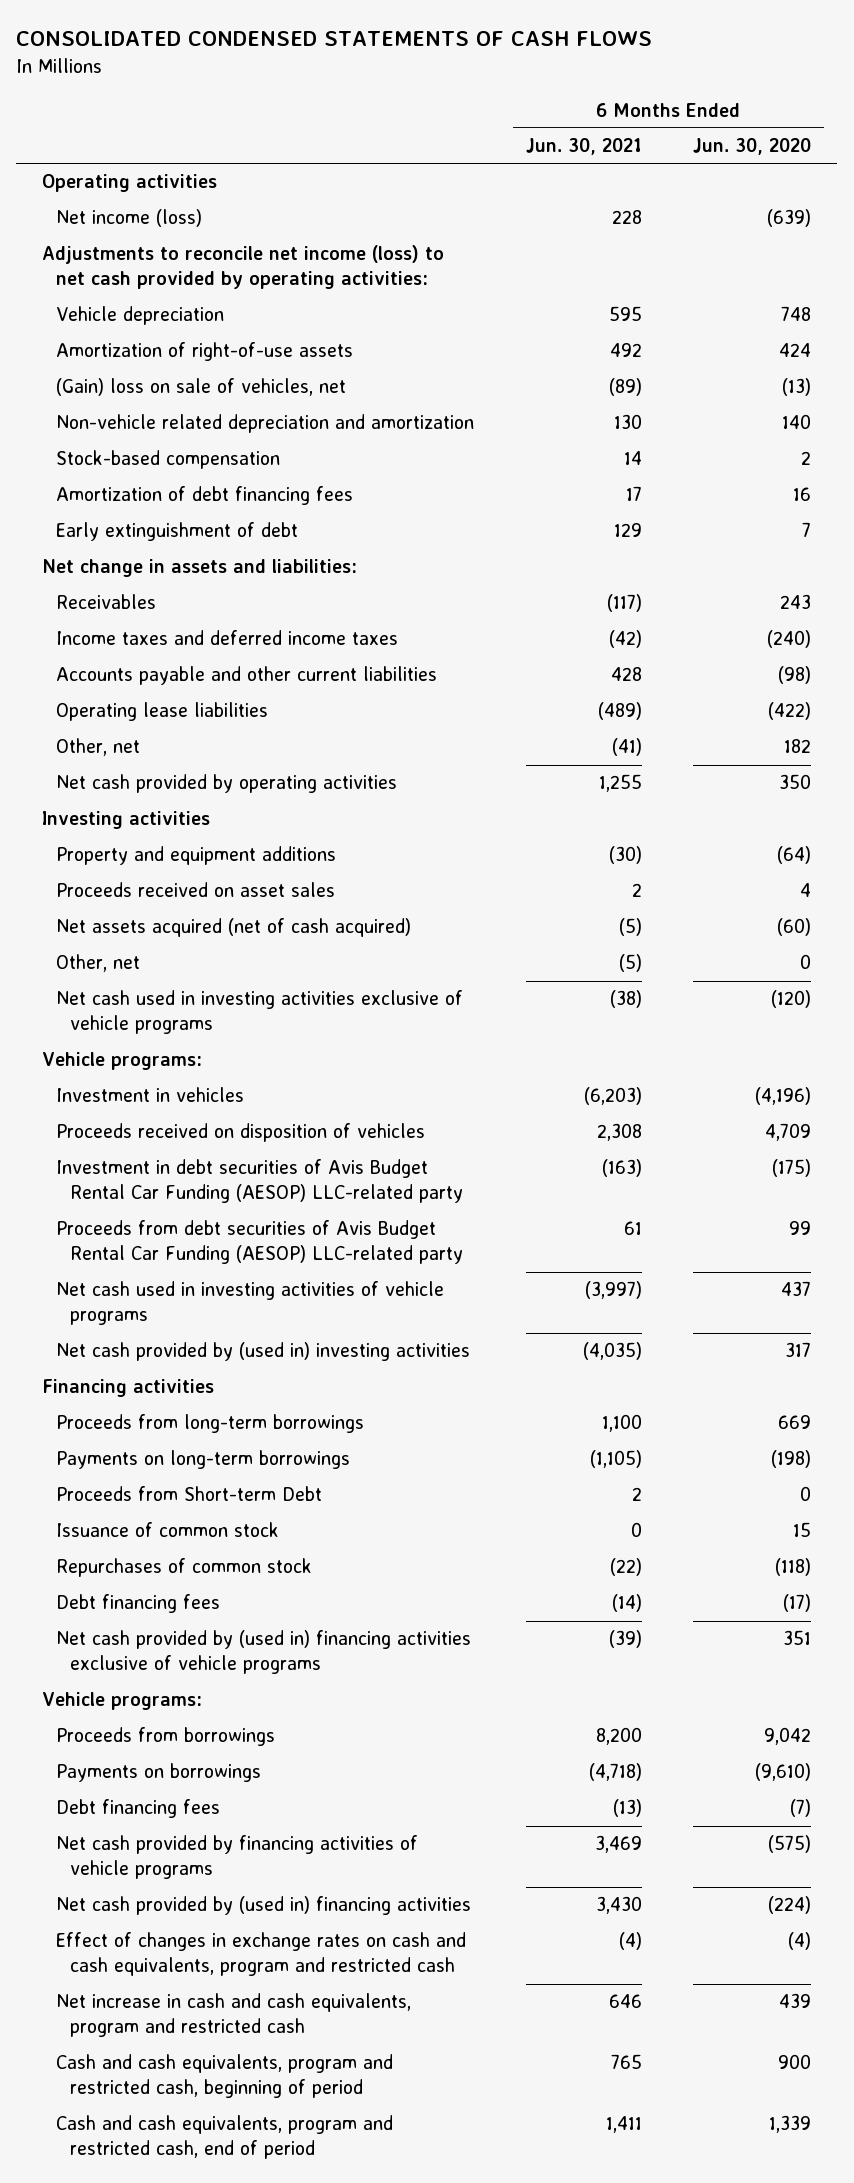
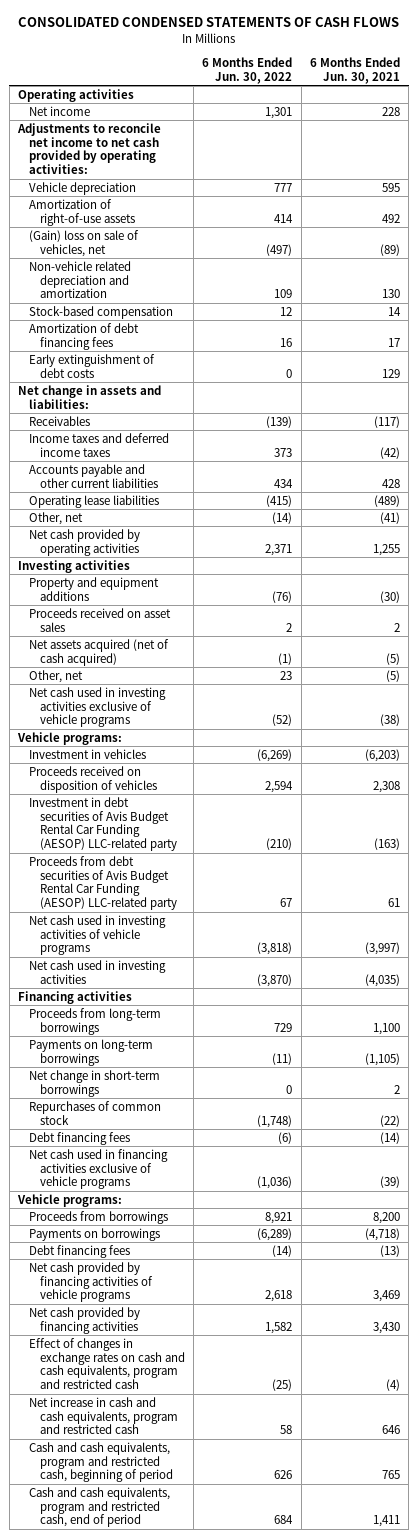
[693,138,812,156] Jun. 30, 2020 -> none
none -> [202,56,293,84] 6 Months Ended Jun. 30, 2022
[55,209,202,228] Net income (loss) -> [28,105,90,116] Net income
[42,245,445,290] Adjustments to reconcile net income (loss) to net cash provided by operating activities: -> [17,122,162,175] Adjustments to reconcile net income to net cash provided by operating activities:
[55,522,298,542] Early extinguishment of debt -> [28,353,155,378] Early extinguishment of debt costs
[55,1342,470,1362] Net cash provided by (used in) investing activities -> [28,959,166,984] Net cash used in investing activities
[55,1522,279,1538] Issuance of common stock -> none
[55,1486,322,1502] Proceeds from Short-term Debt -> [28,1069,160,1097] Net change in short-term borrowings
[55,1630,471,1675] Net cash provided by (used in) financing activities exclusive of vehicle programs -> [28,1148,168,1190] Net cash used in financing activities exclusive of vehicle programs
[55,1896,471,1916] Net cash provided by (used in) financing activities -> [28,1306,140,1334] Net cash provided by financing activities

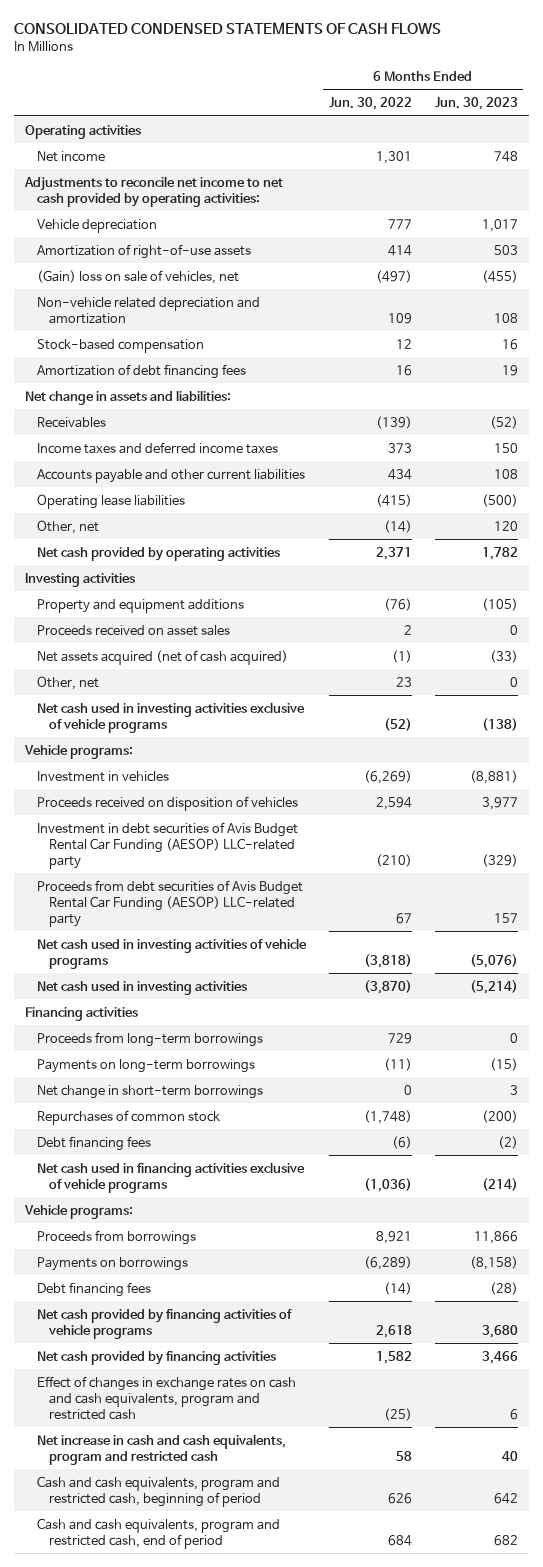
[310,56,401,84] 6 Months Ended Jun. 30, 2021 -> none
none -> [434,97,518,111] Jun. 30, 2023
[28,353,155,378] Early extinguishment of debt costs -> none

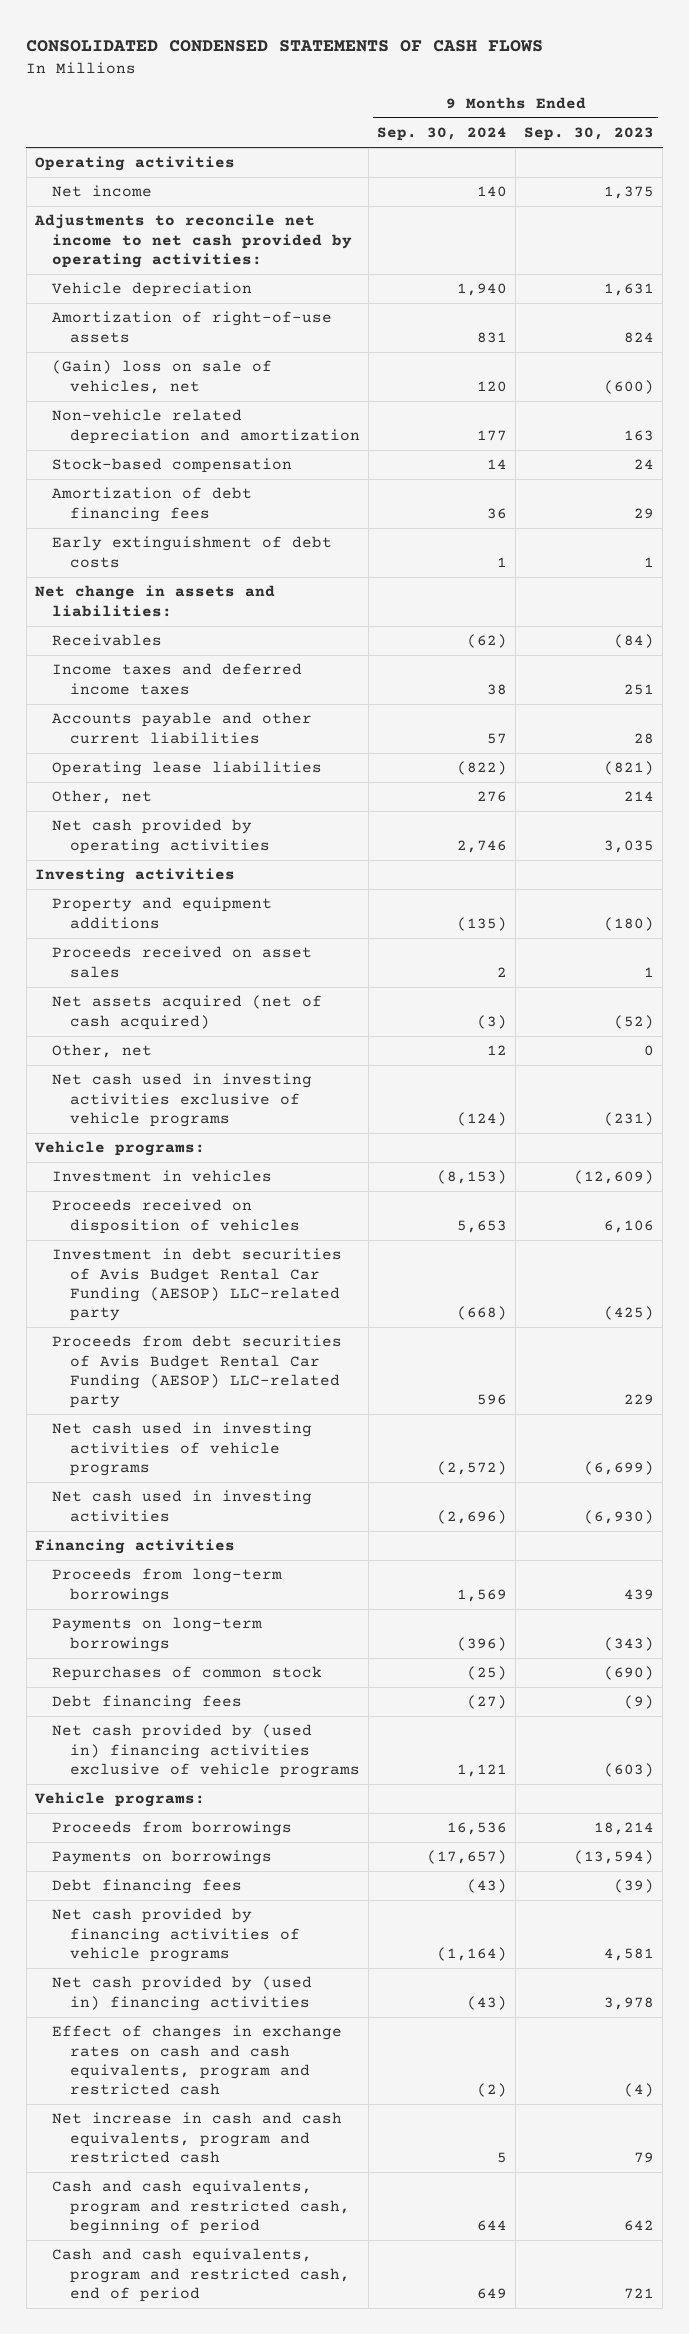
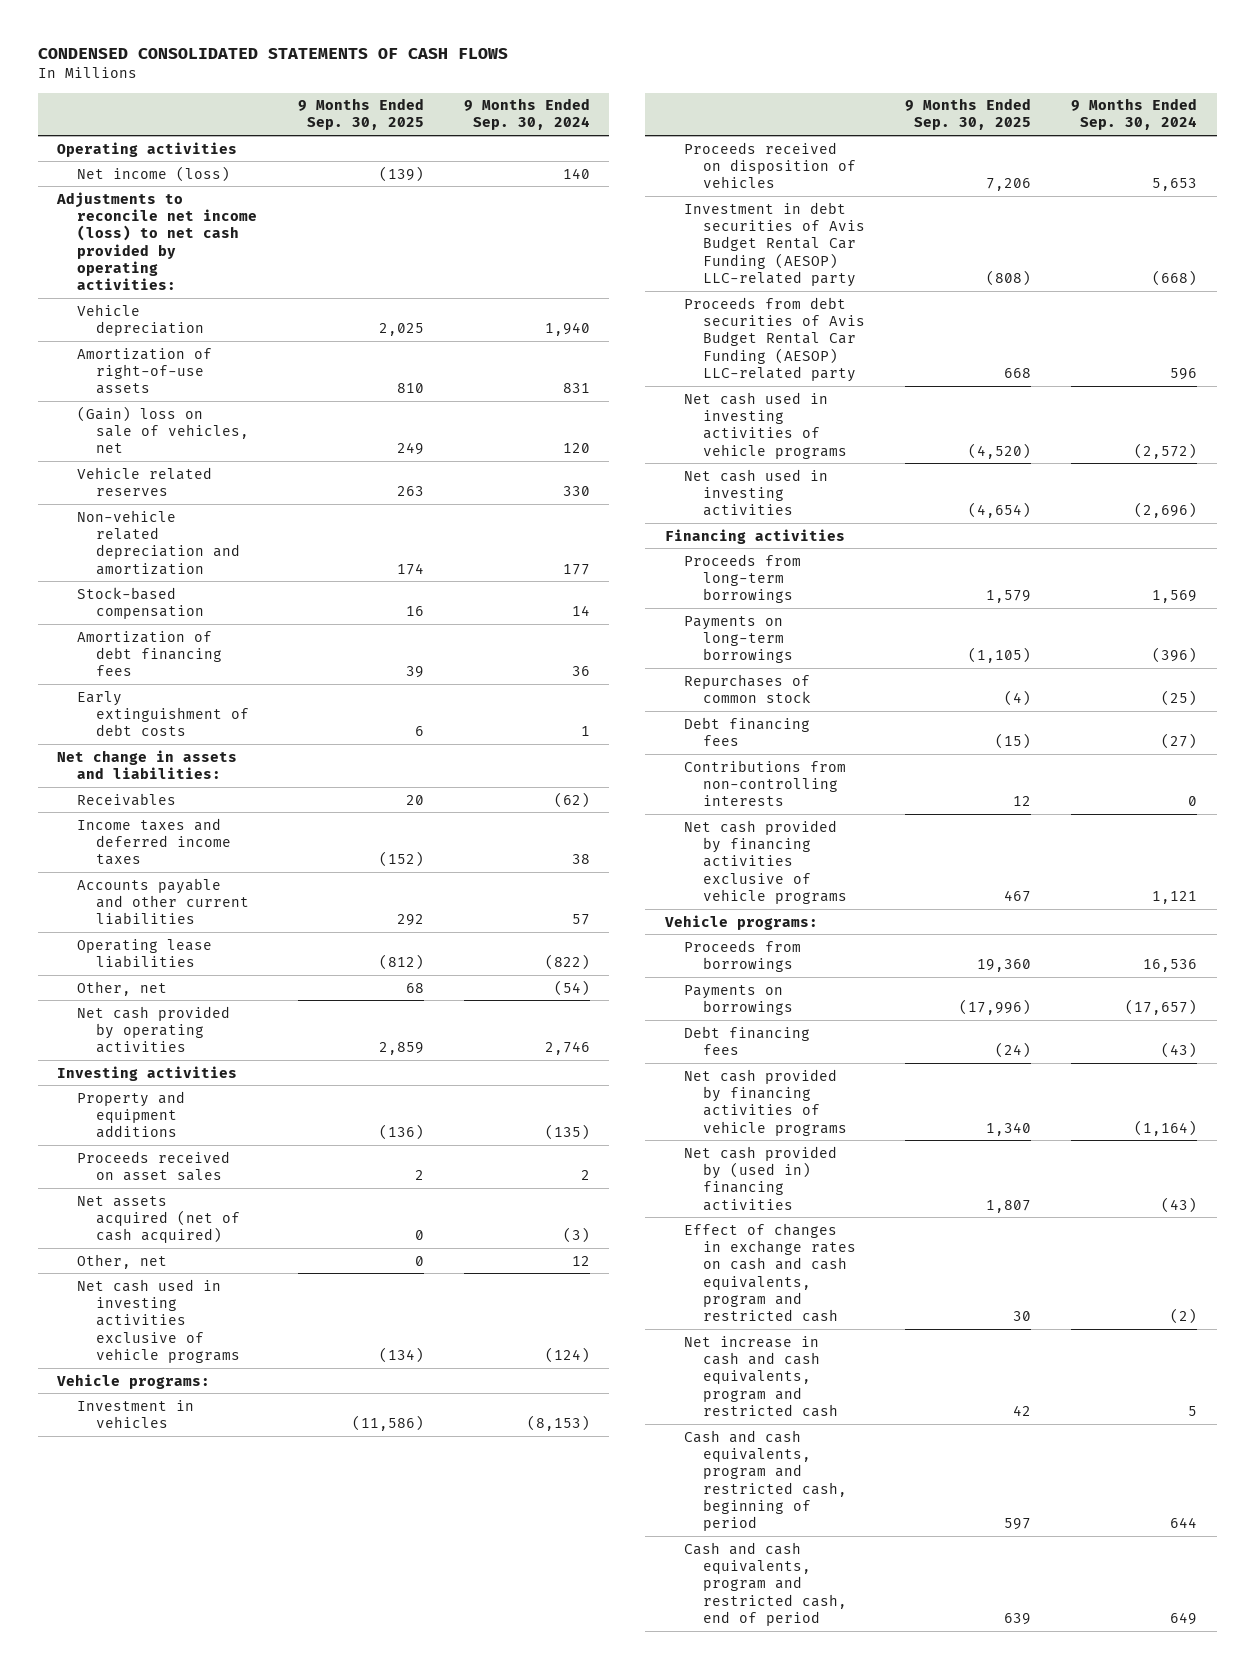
[26,40,544,53] CONSOLIDATED CONDENSED STATEMENTS OF CASH FLOWS -> [37,48,508,60] CONDENSED CONSOLIDATED STATEMENTS OF CASH FLOWS
[524,127,655,142] Sep. 30, 2023 -> none
none -> [297,98,424,131] 9 Months Ended Sep. 30, 2025
[52,185,153,198] Net income -> [76,165,230,182] Net income (loss)
[33,214,353,268] Adjustments to reconcile net income to net cash provided by operating activities: -> [56,191,257,291] Adjustments to reconcile net income (loss) to net cash provided by operating activities:
none -> [76,466,212,496] Vehicle related reserves
[476,791,507,803] 276 -> [553,979,590,996] (54)
none -> [683,759,846,807] Contributions from non-controlling interests
[52,1724,360,1778] Net cash provided by (used in) financing activities exclusive of vehicle programs -> [683,819,848,904] Net cash provided by financing activities exclusive of vehicle programs

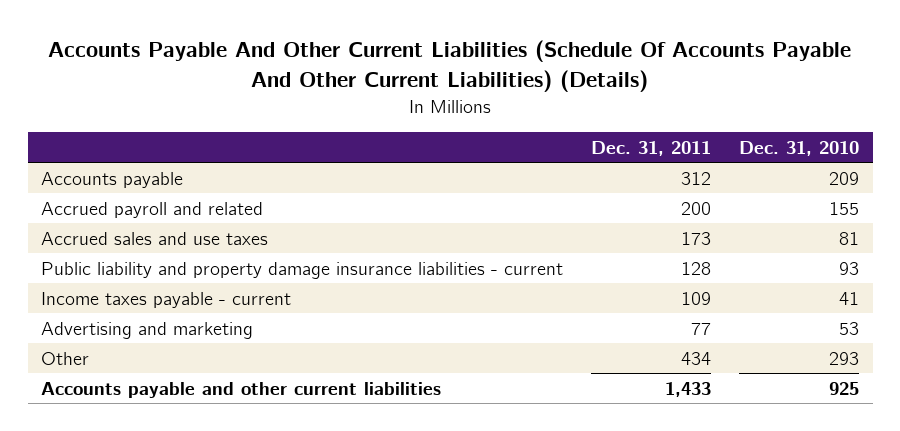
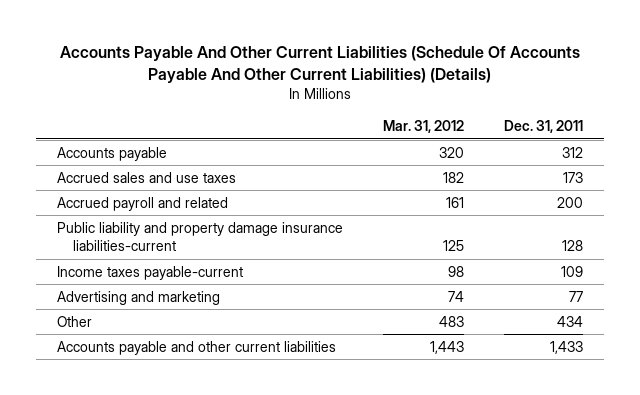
[738,141,859,157] Dec. 31, 2010 -> none
none -> [383,120,465,134] Mar. 31, 2012
[41,201,264,218] Accrued payroll and related -> [56,196,228,211] Accrued payroll and related
[41,261,564,279] Public liability and property damage insurance liabilities - current -> [56,221,343,252] Public liability and property damage insurance liabilities-current
[41,291,292,308] Income taxes payable - current -> [56,265,243,280] Income taxes payable-current

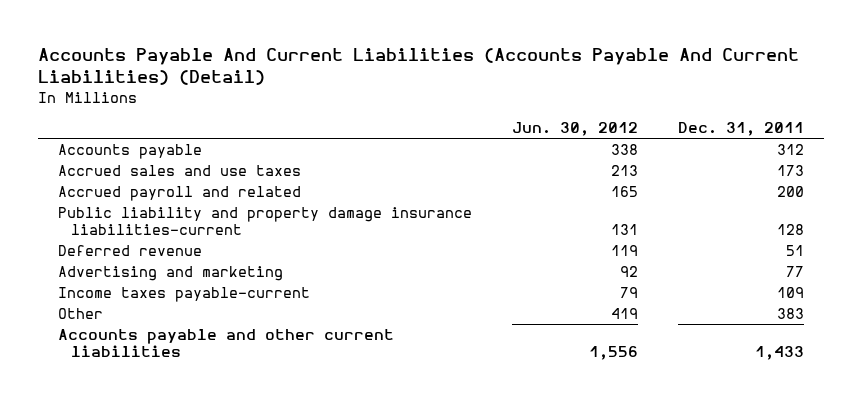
[60,46,581,84] Accounts Payable And Other Current Liabilities (Schedule Of Accounts Payable And Other Current Liabilities) (Details) -> [38,47,800,86] Accounts Payable And Current Liabilities (Accounts Payable And Current Liabilities) (Detail)
[383,120,465,134] Mar. 31, 2012 -> none
none -> [511,122,638,137] Jun. 30, 2012
none -> [58,244,203,256] Deferred revenue
[56,265,243,280] Income taxes payable-current -> [58,286,311,302] Income taxes payable-current
[557,315,584,327] 434 -> [776,307,804,319] 383

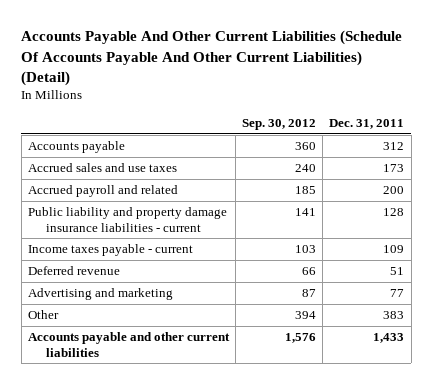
[38,47,800,86] Accounts Payable And Current Liabilities (Accounts Payable And Current Liabilities) (Detail) -> [21,30,403,86] Accounts Payable And Other Current Liabilities (Schedule Of Accounts Payable And Other Current Liabilities) (Detail)
[511,122,638,137] Jun. 30, 2012 -> none
none -> [242,119,317,131] Sep. 30, 2012
[58,206,473,235] Public liability and property damage insurance liabilities-current -> [27,207,227,232] Public liability and property damage insurance liabilities - current
none -> [27,244,193,257] Income taxes payable - current
[58,286,311,302] Income taxes payable-current -> none

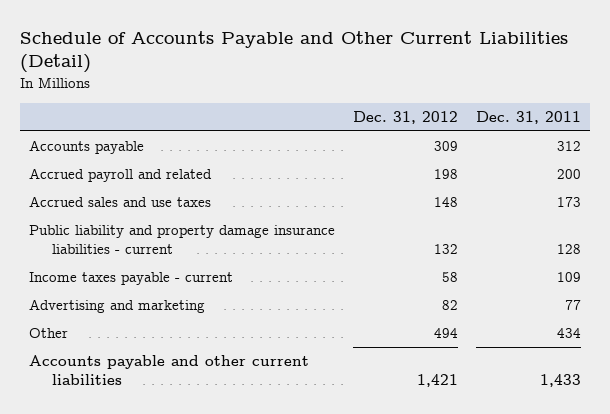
[21,30,403,86] Accounts Payable And Other Current Liabilities (Schedule Of Accounts Payable And Other Current Liabilities) (Detail) -> [19,30,568,74] Schedule of Accounts Payable and Other Current Liabilities (Detail)
[242,119,317,131] Sep. 30, 2012 -> none
none -> [352,110,458,124] Dec. 31, 2012
[27,163,177,173] Accrued sales and use taxes -> [28,196,211,208] Accrued sales and use taxes
[27,266,120,276] Deferred revenue -> none
[383,311,405,320] 383 -> [556,328,581,339] 434

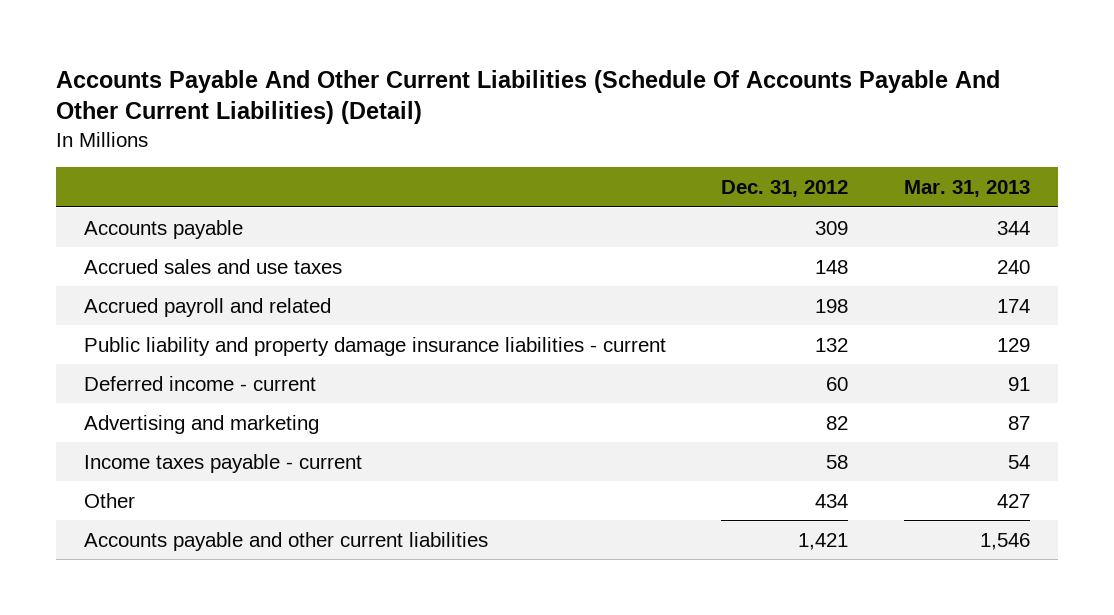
[19,30,568,74] Schedule of Accounts Payable and Other Current Liabilities (Detail) -> [56,69,1001,125] Accounts Payable And Other Current Liabilities (Schedule Of Accounts Payable And Other Current Liabilities) (Detail)
[475,110,581,124] Dec. 31, 2011 -> none
none -> [903,179,1030,197] Mar. 31, 2013
[28,168,212,183] Accrued payroll and related -> [83,297,331,317] Accrued payroll and related
none -> [83,375,316,391] Deferred income - current
[28,272,233,286] Income taxes payable - current -> [83,453,362,473] Income taxes payable - current
[433,328,458,339] 494 -> [815,493,849,508] 434

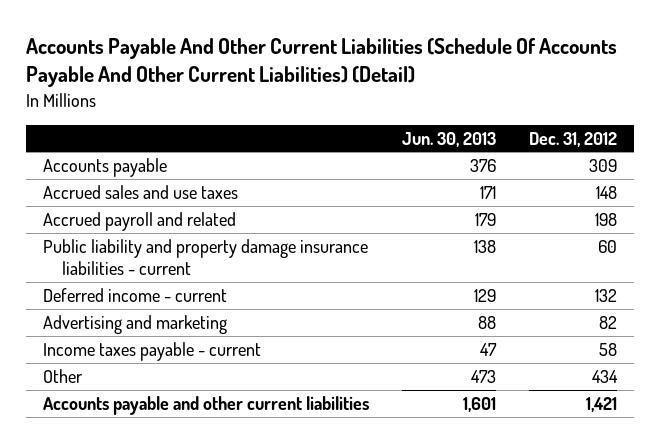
[903,179,1030,197] Mar. 31, 2013 -> none
none -> [402,131,497,147] Jun. 30, 2013
[815,337,849,352] 132 -> [598,239,618,253] 60
[826,376,849,391] 60 -> [595,288,618,302] 132

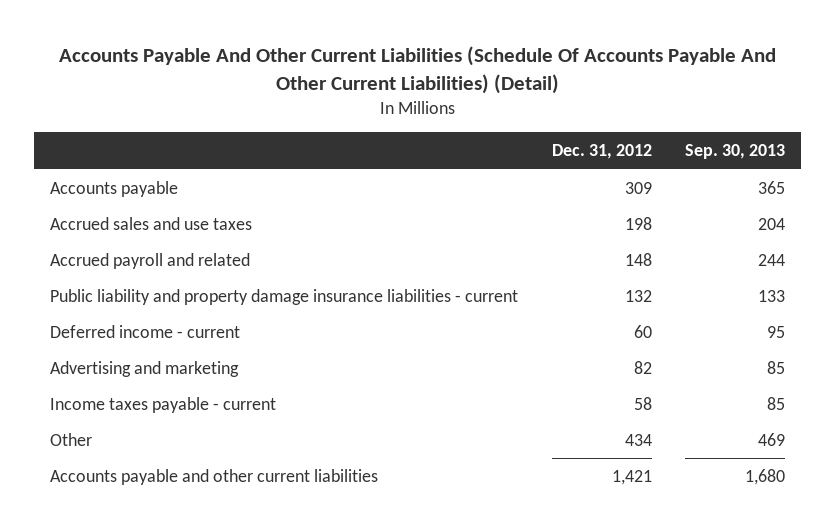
[402,131,497,147] Jun. 30, 2013 -> none
none -> [684,144,785,160] Sep. 30, 2013
[596,185,618,199] 148 -> [624,216,652,230] 198
[595,212,618,226] 198 -> [624,252,652,266] 148
[598,239,618,253] 60 -> [624,289,652,302] 132
[595,288,618,302] 132 -> [633,324,652,338] 60

